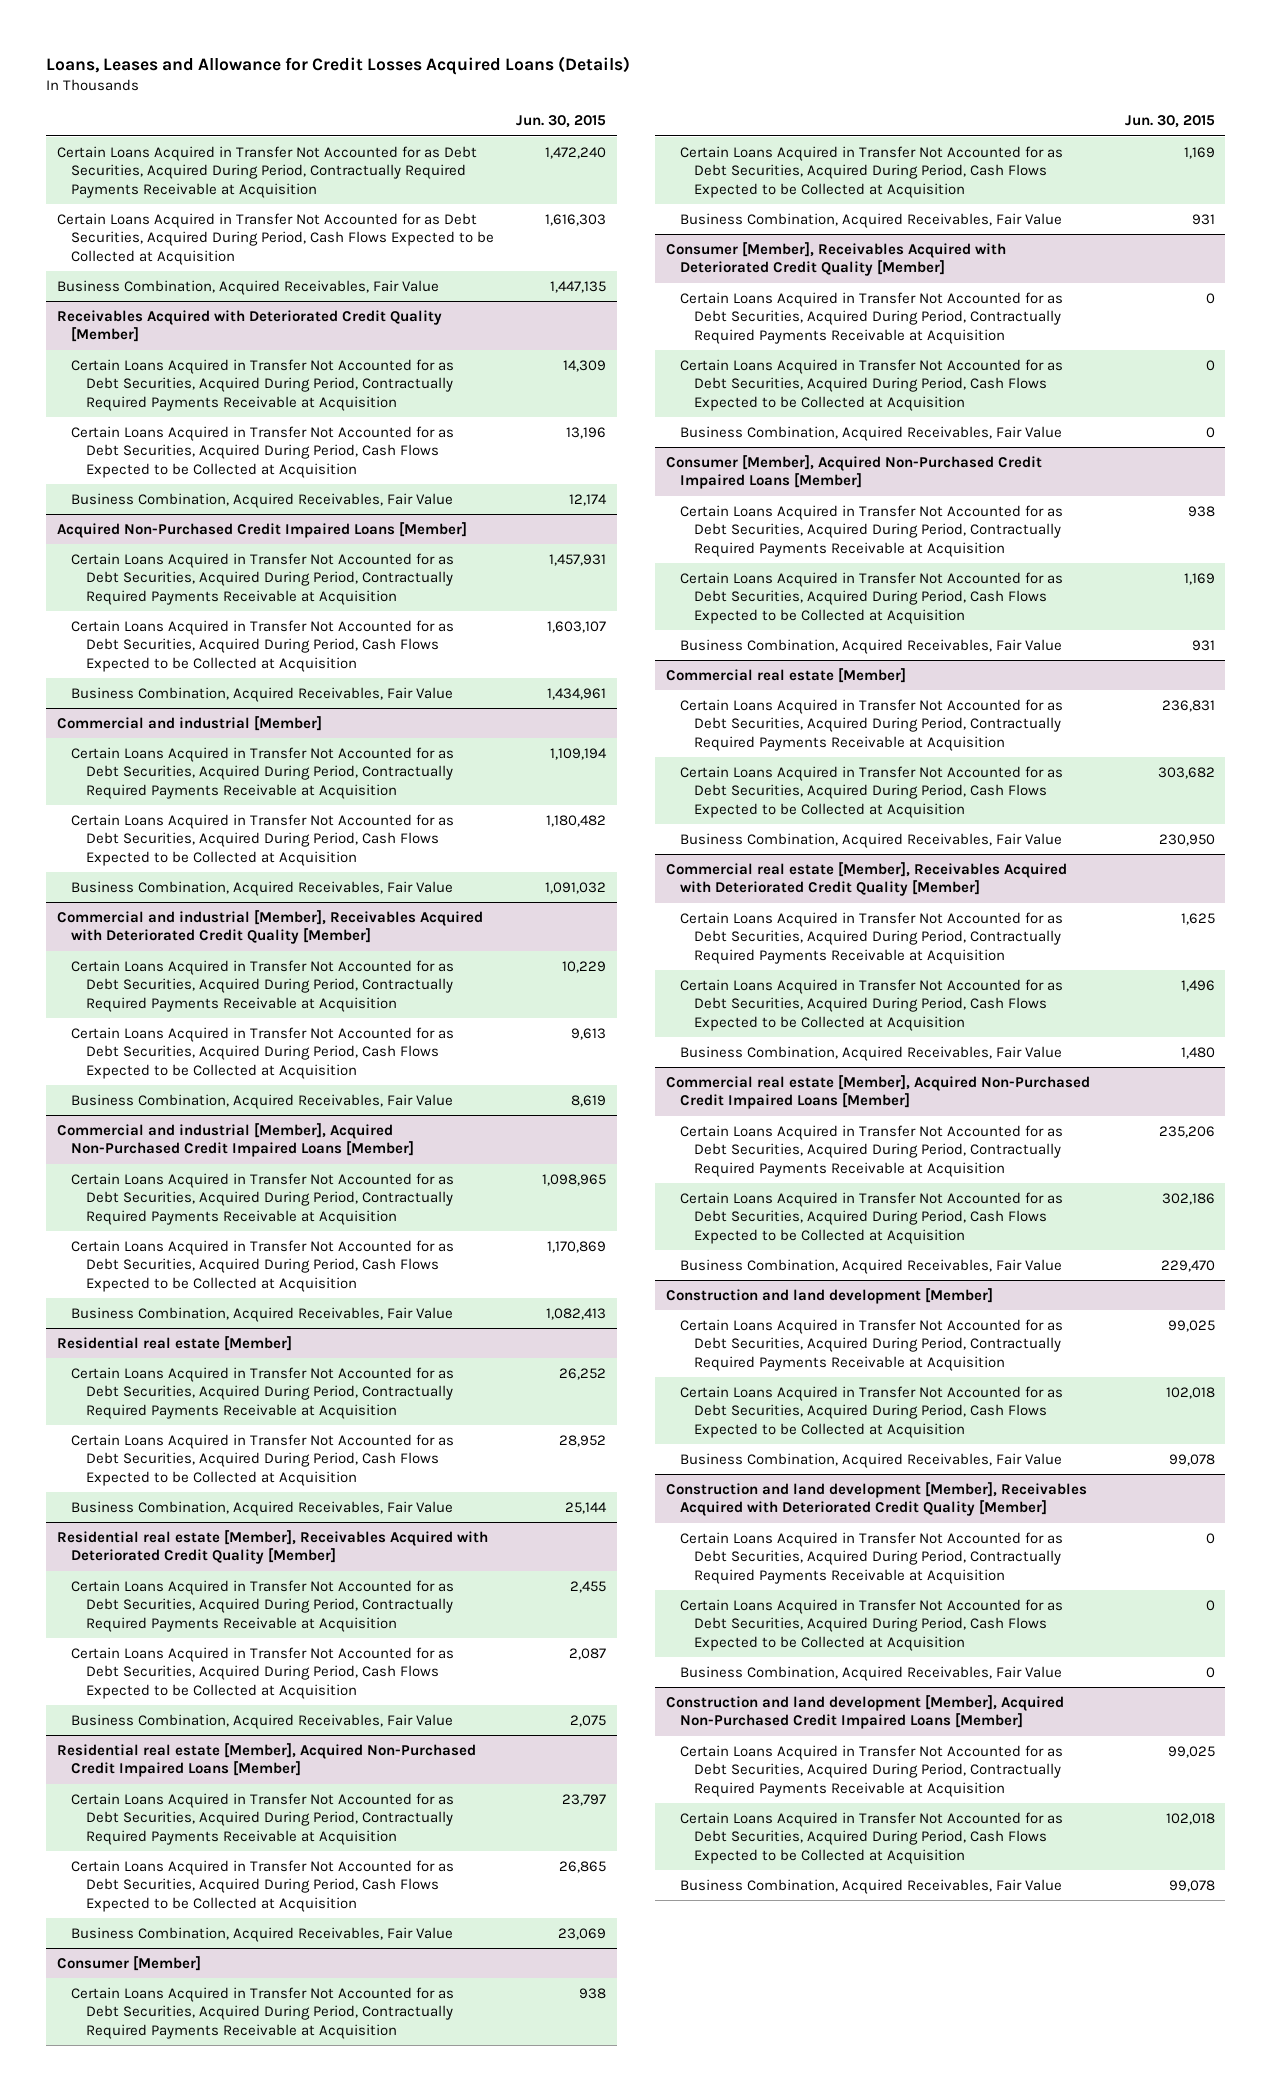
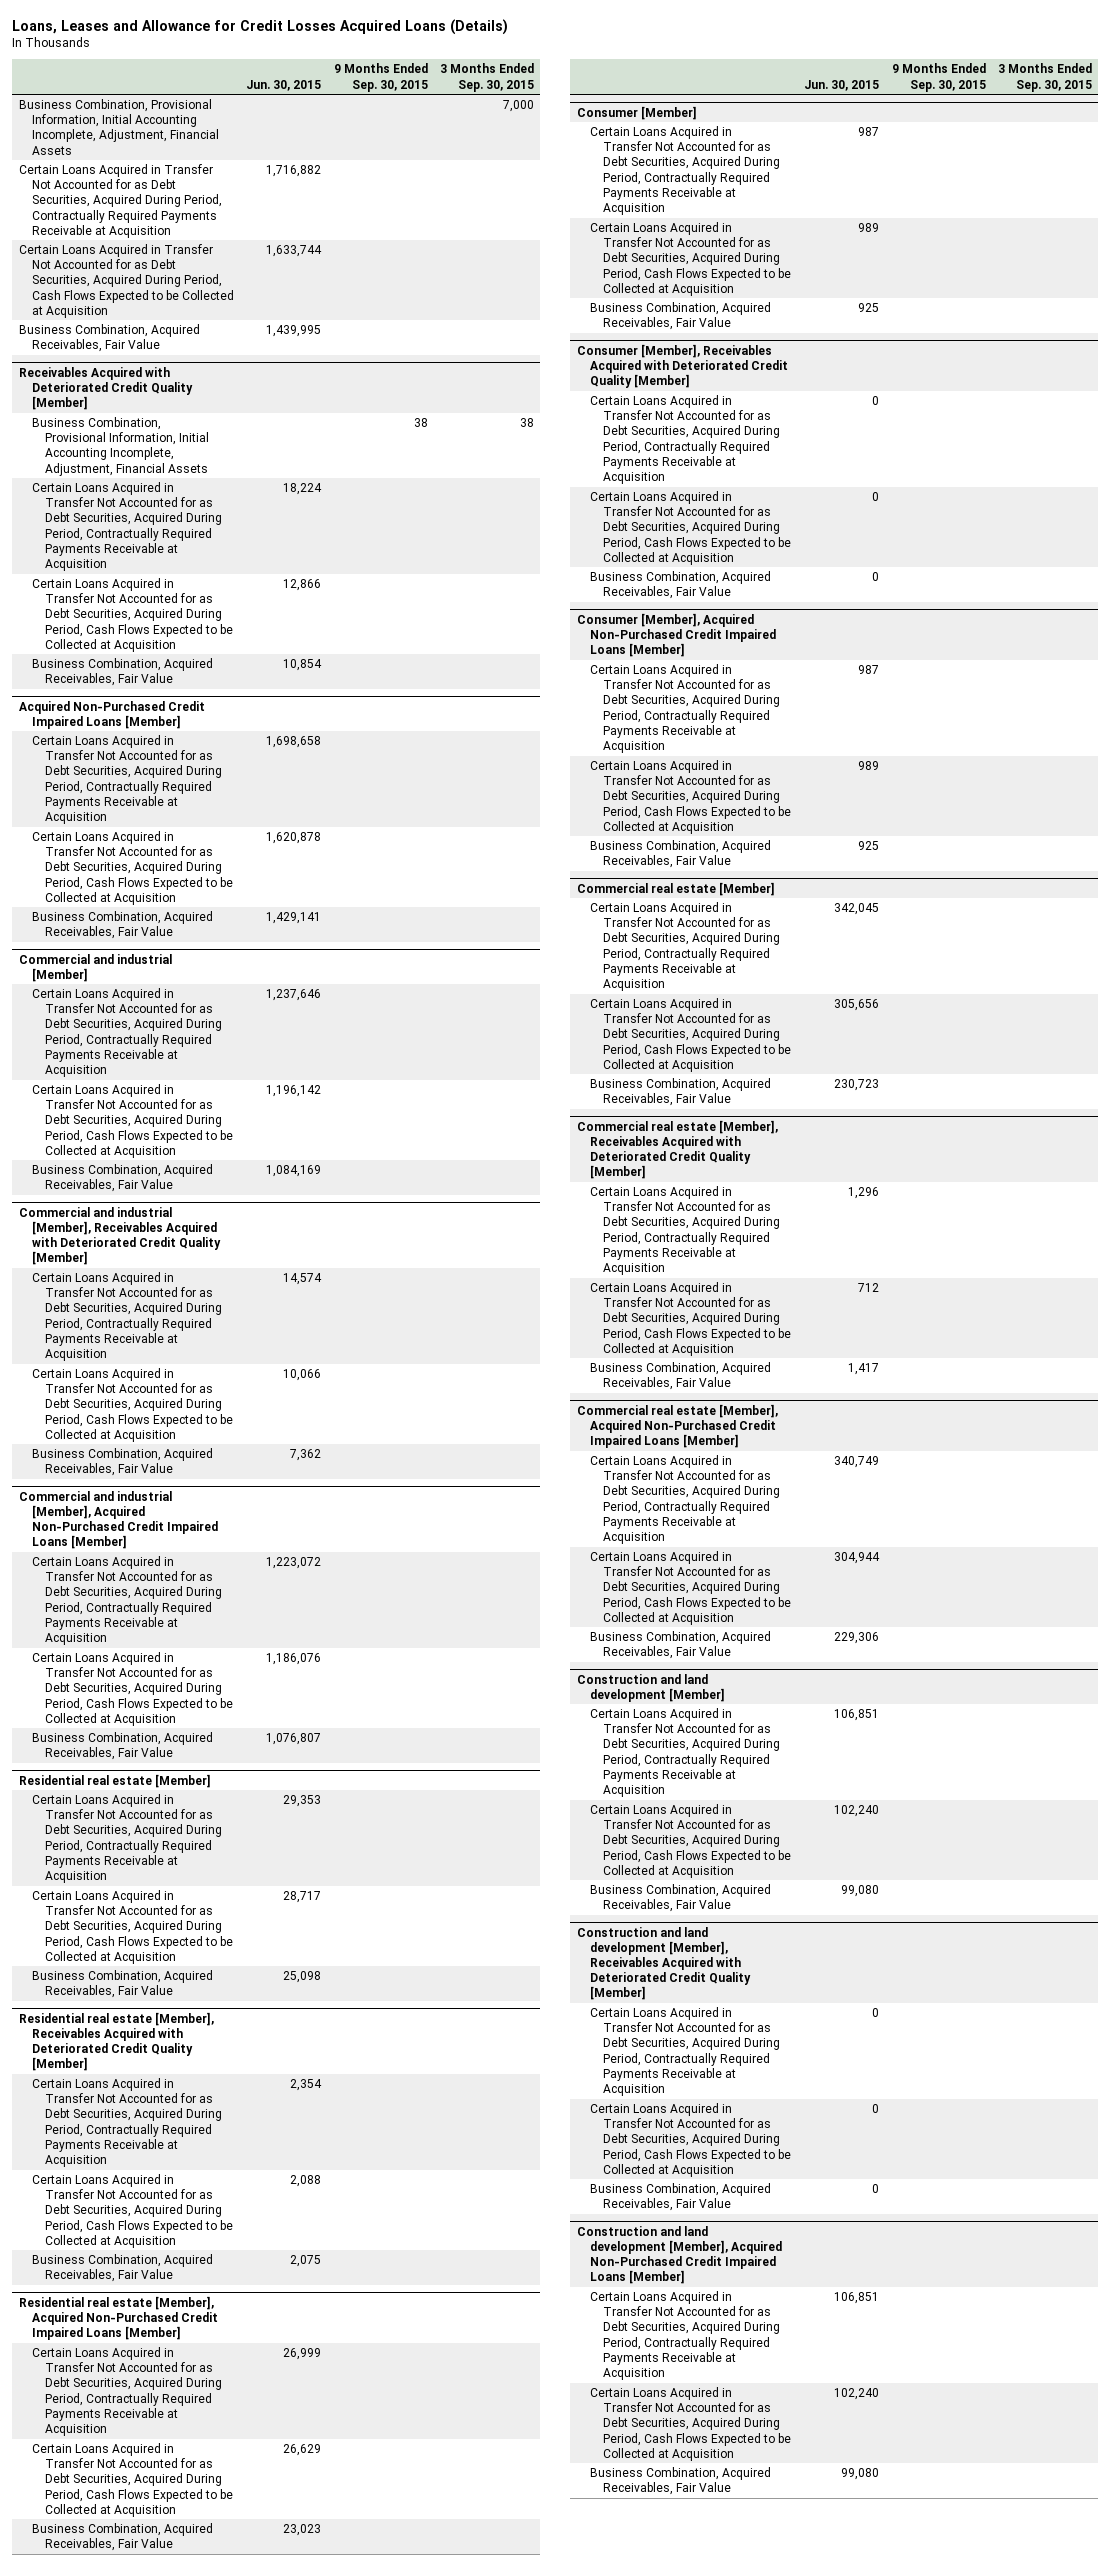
none -> [333,63,428,92] 9 Months Ended Sep. 30, 2015
none -> [440,63,535,92] 3 Months Ended Sep. 30, 2015
none -> [18,99,220,155] Business Combination, Provisional Information, Initial Accounting Incomplete, Adjustment, Financial Assets
[544,146,606,159] 1,472,240 -> [266,165,322,178] 1,716,882
[544,213,606,226] 1,616,303 -> [266,245,323,258] 1,633,744
[549,280,606,293] 1,447,135 -> [266,325,322,338] 1,439,995
none -> [32,417,210,476] Business Combination, Provisional Information, Initial Accounting Incomplete, Adjustment, Financial Assets
[562,359,606,372] 14,309 -> [283,483,323,496] 18,224
[565,426,606,439] 13,196 -> [283,579,322,592] 12,866
[568,493,607,506] 12,174 -> [283,659,323,672] 10,854
[548,553,606,566] 1,457,931 -> [266,736,322,749] 1,698,658
[546,620,606,633] 1,603,107 -> [266,832,322,845] 1,620,878
[546,687,606,700] 1,434,961 -> [266,912,322,925] 1,429,141
[549,747,607,760] 1,109,194 -> [266,989,322,1002] 1,237,646
[545,814,606,827] 1,180,482 -> [266,1085,322,1098] 1,196,142
[544,881,606,894] 1,091,032 -> [266,1165,322,1178] 1,084,169
[561,960,606,973] 10,229 -> [283,1273,323,1286] 14,574
[570,1027,606,1040] 9,613 -> [283,1369,322,1382] 10,066
[570,1094,606,1107] 8,619 -> [290,1449,322,1462] 7,362
[541,1173,606,1186] 1,098,965 -> [266,1557,322,1570] 1,223,072
[546,1240,606,1253] 1,170,869 -> [266,1653,322,1666] 1,186,076
[545,1307,606,1320] 1,082,413 -> [266,1733,322,1746] 1,076,807
[558,1367,606,1380] 26,252 -> [283,1795,322,1808] 29,353
[558,1434,606,1447] 28,952 -> [283,1891,322,1904] 28,717
[564,1501,607,1514] 25,144 -> [283,1971,322,1984] 25,098
[569,1580,606,1593] 2,455 -> [290,2079,323,2092] 2,354
[568,1647,606,1660] 2,087 -> [290,2175,322,2188] 2,088
[561,1793,606,1806] 23,797 -> [283,2348,322,2361] 26,999
[558,1860,606,1873] 26,865 -> [283,2444,322,2457] 26,629
[557,1927,606,1940] 23,069 -> [283,2524,322,2537] 23,023
[578,1987,606,1999] 938 -> [858,127,880,137] 987
[1183,146,1215,159] 1,169 -> [858,223,880,233] 989
[1191,213,1215,225] 931 -> [858,303,880,313] 925
[1187,505,1215,517] 938 -> [858,665,880,675] 987
[1183,572,1215,585] 1,169 -> [858,761,880,771] 989
[1191,639,1215,651] 931 -> [858,841,880,851] 925
[1161,699,1215,712] 236,831 -> [834,903,880,916] 342,045
[1157,766,1215,779] 303,682 -> [834,999,880,1012] 305,656
[1158,833,1215,846] 230,950 -> [834,1079,880,1092] 230,723
[1180,912,1215,925] 1,625 -> [848,1187,880,1200] 1,296
[1180,979,1215,992] 1,496 -> [858,1283,880,1293] 712
[1180,1046,1215,1059] 1,480 -> [848,1363,880,1376] 1,417
[1158,1125,1215,1138] 235,206 -> [834,1456,880,1469] 340,749
[1161,1192,1215,1205] 302,186 -> [834,1552,881,1565] 304,944
[1160,1259,1215,1272] 229,470 -> [834,1632,880,1645] 229,306
[1167,1319,1215,1332] 99,025 -> [834,1709,880,1722] 106,851
[1165,1386,1215,1399] 102,018 -> [834,1805,880,1818] 102,240
[1168,1453,1215,1466] 99,078 -> [841,1885,880,1898] 99,080
[1167,1745,1215,1758] 99,025 -> [834,2292,880,2305] 106,851
[1165,1812,1215,1825] 102,018 -> [834,2388,880,2401] 102,240
[1168,1879,1215,1892] 99,078 -> [841,2468,880,2481] 99,080

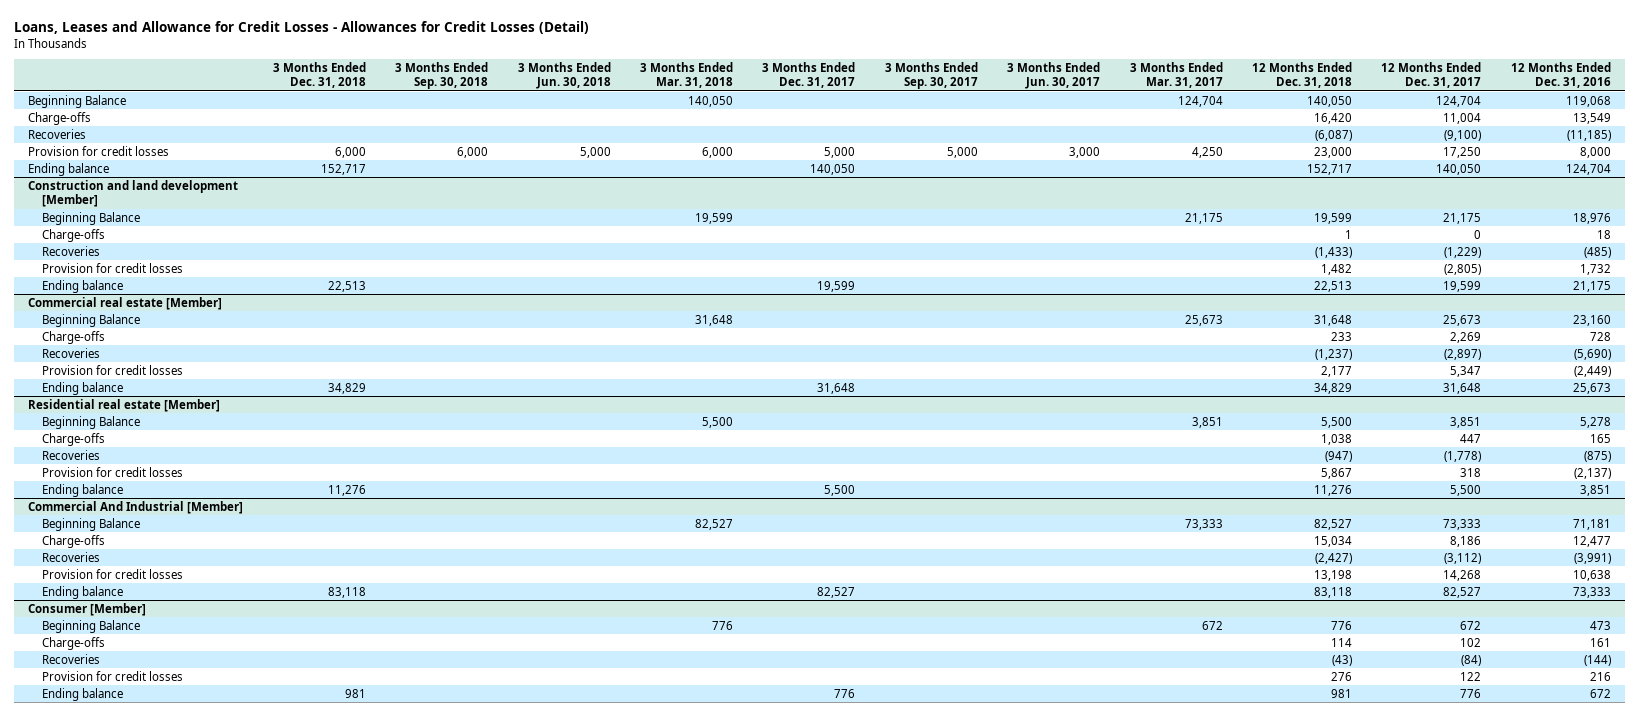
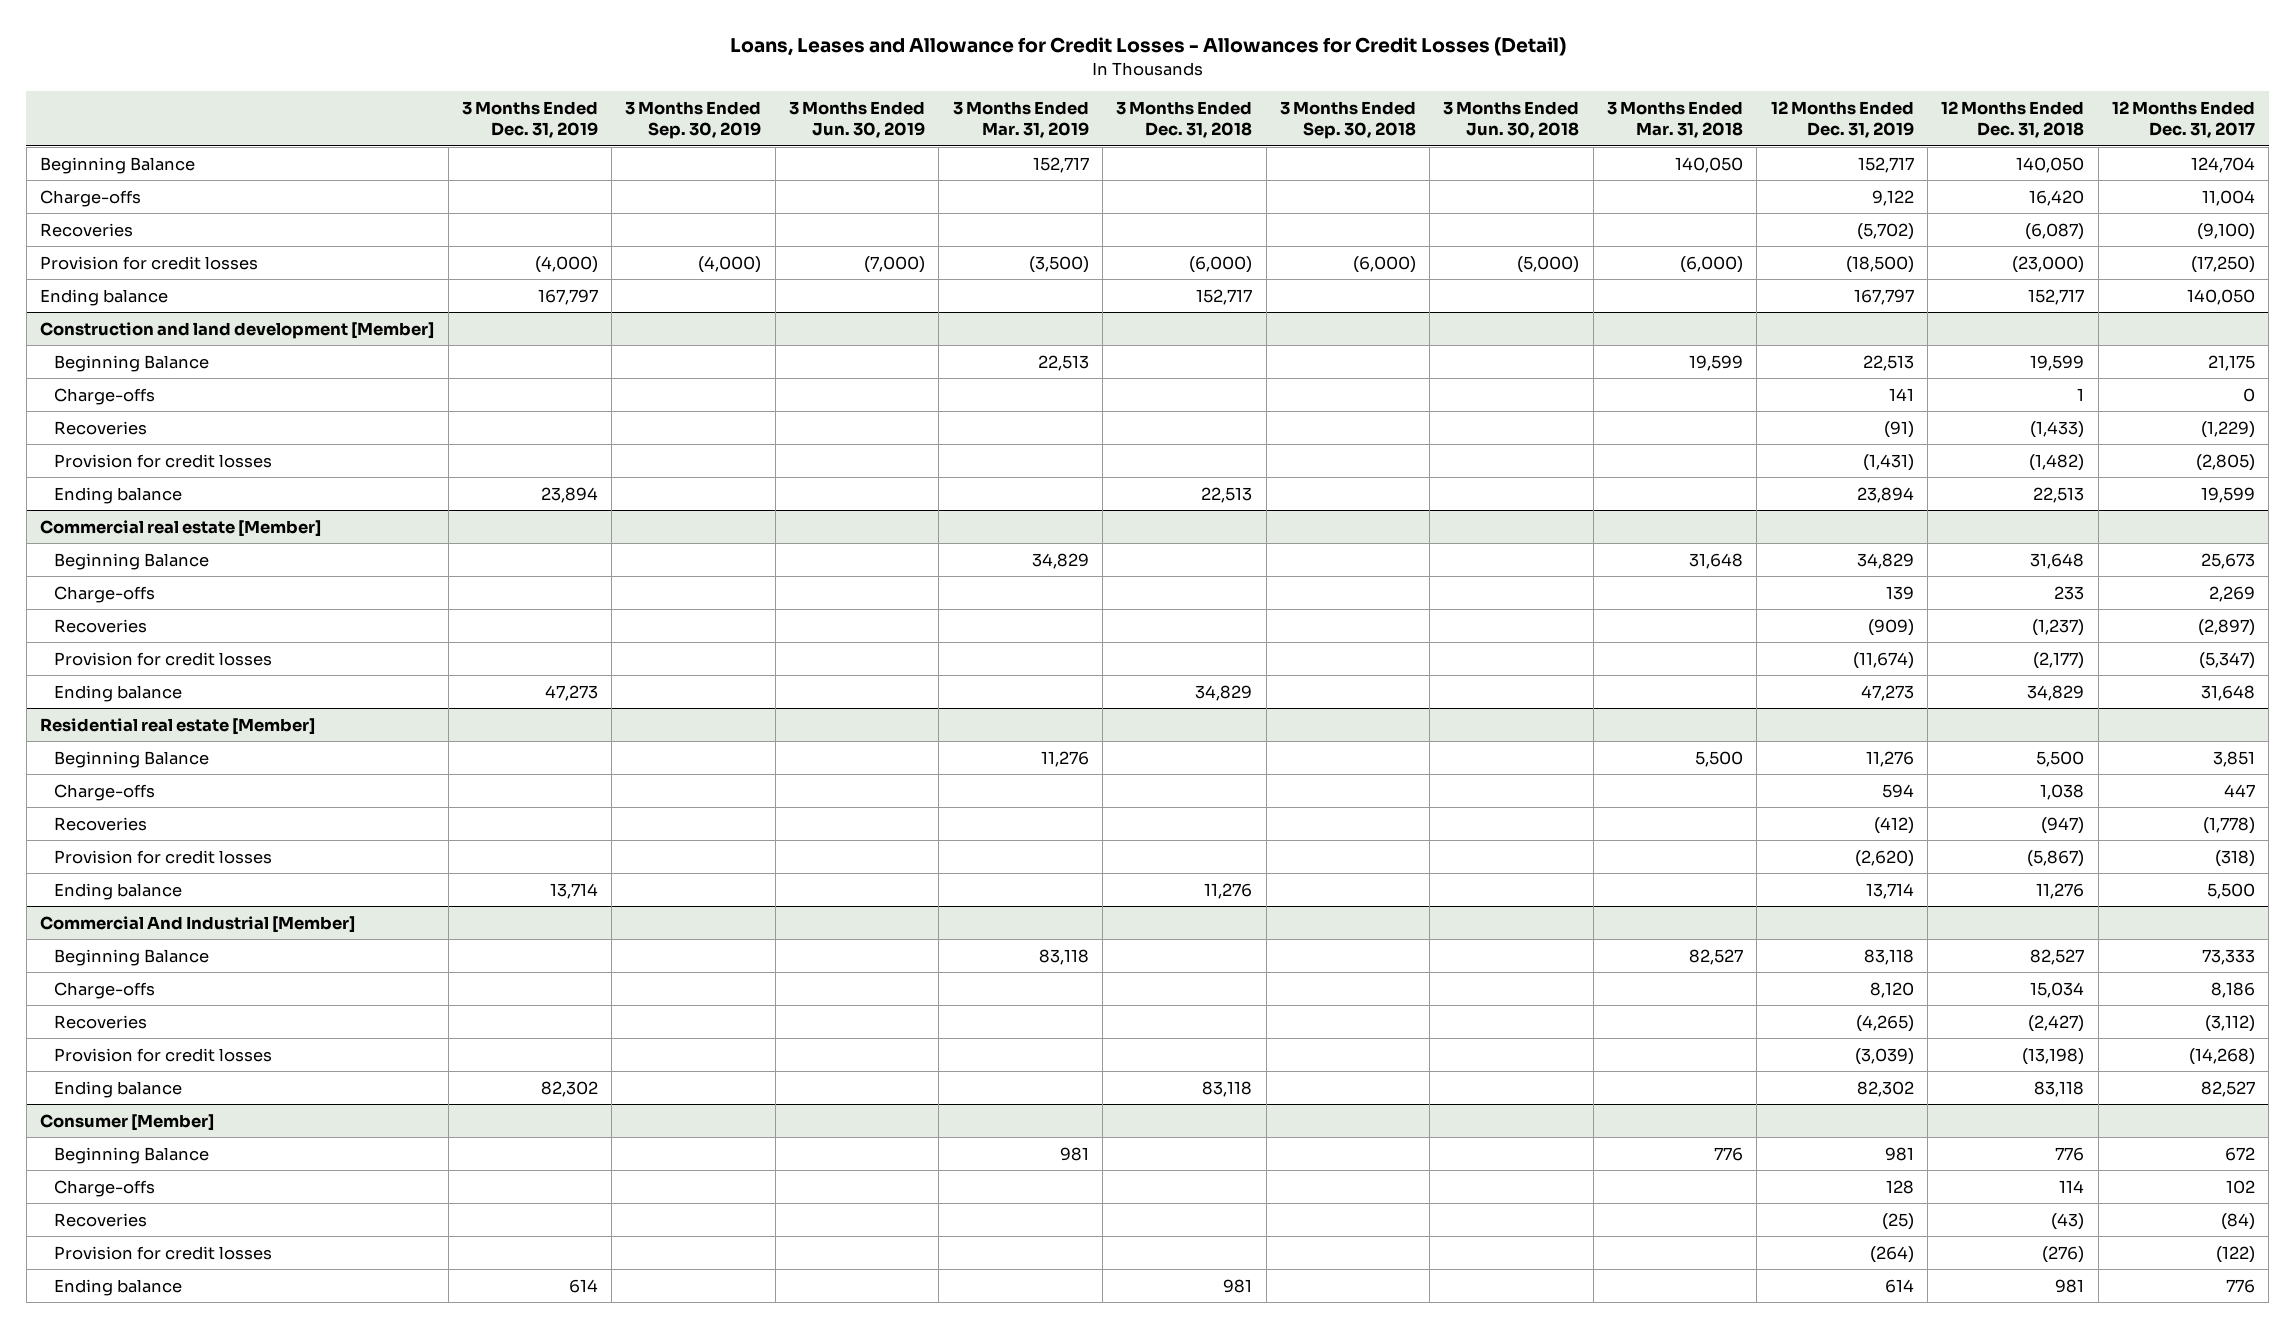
[762,62,856,89] 3 Months Ended Dec. 31, 2017 -> none
[884,62,978,90] 3 Months Ended Sep. 30, 2017 -> none
[1007,62,1101,90] 3 Months Ended Jun. 30, 2017 -> none
[1129,62,1223,89] 3 Months Ended Mar. 31, 2017 -> none
[1510,62,1611,89] 12 Months Ended Dec. 31, 2016 -> none
none -> [461,100,598,139] 3 Months Ended Dec. 31, 2019
none -> [625,100,762,140] 3 Months Ended Sep. 30, 2019
none -> [789,100,926,139] 3 Months Ended Jun. 30, 2019
none -> [952,100,1089,139] 3 Months Ended Mar. 31, 2019
none -> [1770,100,1914,139] 12 Months Ended Dec. 31, 2019
[334,146,366,158] 6,000 -> [1189,255,1253,273] (6,000)
[457,146,489,158] 6,000 -> [1352,255,1416,273] (6,000)
[579,146,611,158] 5,000 -> [1517,255,1580,273] (5,000)
[701,146,733,158] 6,000 -> [1680,255,1744,273] (6,000)
[1313,146,1352,158] 23,000 -> [2012,255,2085,273] (23,000)
[1443,146,1482,158] 17,250 -> [2190,255,2255,273] (17,250)
[1320,263,1352,275] 1,482 -> [2029,453,2085,471] (1,482)
[1320,365,1352,377] 2,177 -> [2033,651,2085,669] (2,177)
[1450,365,1482,377] 5,347 -> [2198,651,2255,669] (5,347)
[1320,467,1352,479] 5,867 -> [2027,849,2085,867] (5,867)
[1460,467,1482,477] 318 -> [2214,849,2255,867] (318)
[1313,569,1352,581] 13,198 -> [2022,1047,2085,1065] (13,198)
[1443,569,1482,581] 14,268 -> [2188,1047,2255,1065] (14,268)
[1330,671,1352,681] 276 -> [2042,1245,2085,1263] (276)
[1460,671,1482,681] 122 -> [2215,1245,2255,1263] (122)

